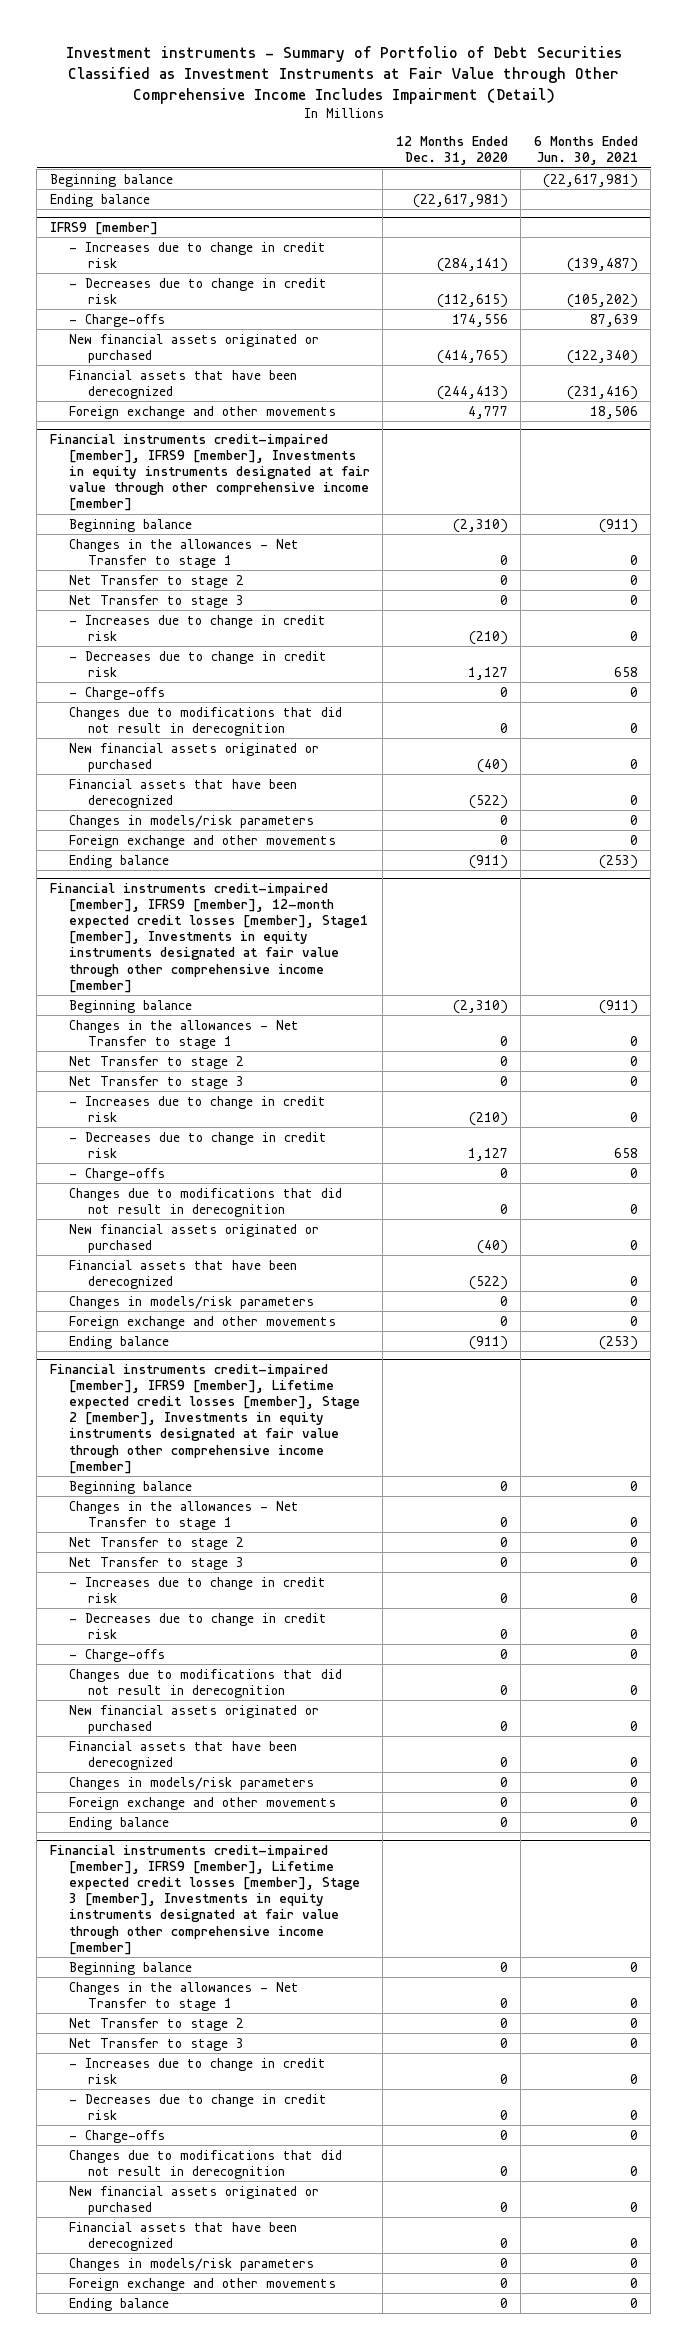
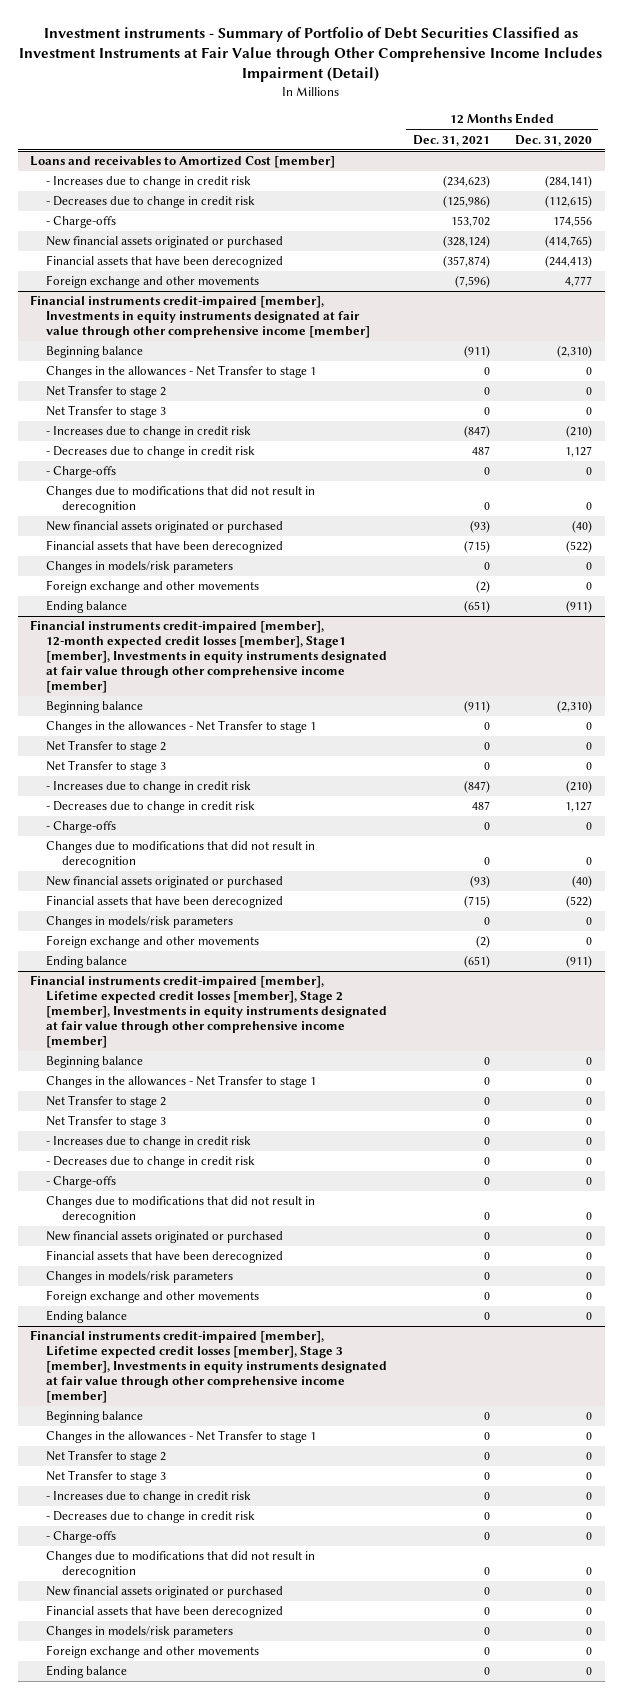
[533,136,638,166] 6 Months Ended Jun. 30, 2021 -> none
none -> [412,134,490,146] Dec. 31, 2021
[49,173,173,187] Beginning balance -> none
[49,193,150,207] Ending balance -> none
[49,221,158,235] IFRS9 [member] -> none
none -> [30,156,336,169] Loans and receivables to Amortized Cost [member]
[49,433,371,512] Financial instruments credit-impaired [member], IFRS9 [member], Investments in equity instruments designated at fair value through other comprehensive income [member] -> [30,295,371,339] Financial instruments credit-impaired [member], Investments in equity instruments designated at fair value through other comprehensive income [member]
[49,882,369,993] Financial instruments credit-impaired [member], IFRS9 [member], 12-month expected credit losses [member], Stage1 [member], Investments in equity instruments designated at fair value through other comprehensive income [member] -> [30,620,388,694] Financial instruments credit-impaired [member], 12-month expected credit losses [member], Stage1 [member], Investments in equity instruments designated at fair value through other comprehensive income [member]
[49,1363,361,1474] Financial instruments credit-impaired [member], IFRS9 [member], Lifetime expected credit losses [member], Stage 2 [member], Investments in equity instruments designated at fair value through other comprehensive income [member] -> [30,975,388,1049] Financial instruments credit-impaired [member], Lifetime expected credit losses [member], Stage 2 [member], Investments in equity instruments designated at fair value through other comprehensive income [member]
[49,1844,361,1955] Financial instruments credit-impaired [member], IFRS9 [member], Lifetime expected credit losses [member], Stage 3 [member], Investments in equity instruments designated at fair value through other comprehensive income [member] -> [30,1330,388,1404] Financial instruments credit-impaired [member], Lifetime expected credit losses [member], Stage 3 [member], Investments in equity instruments designated at fair value through other comprehensive income [member]

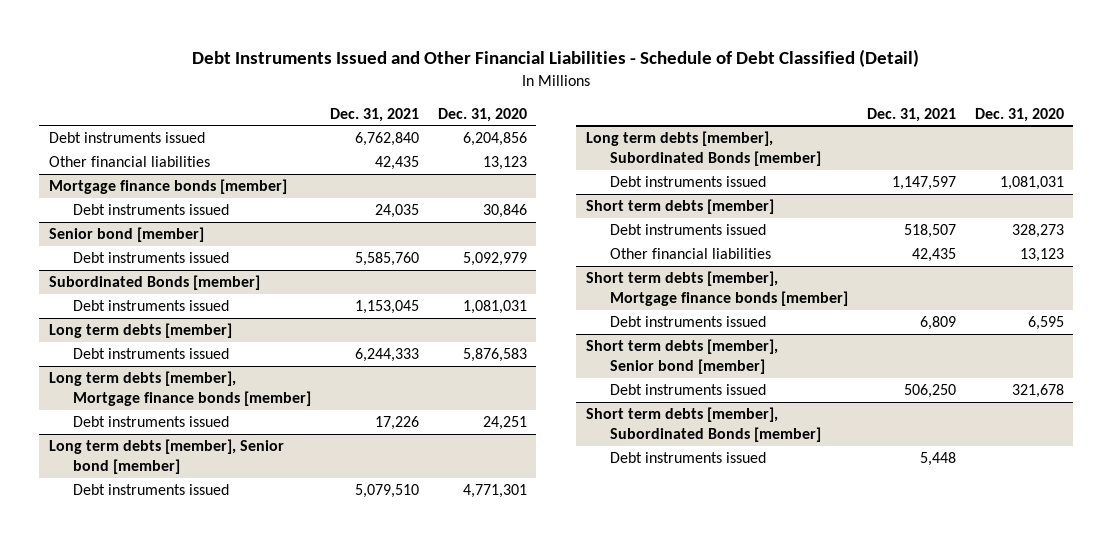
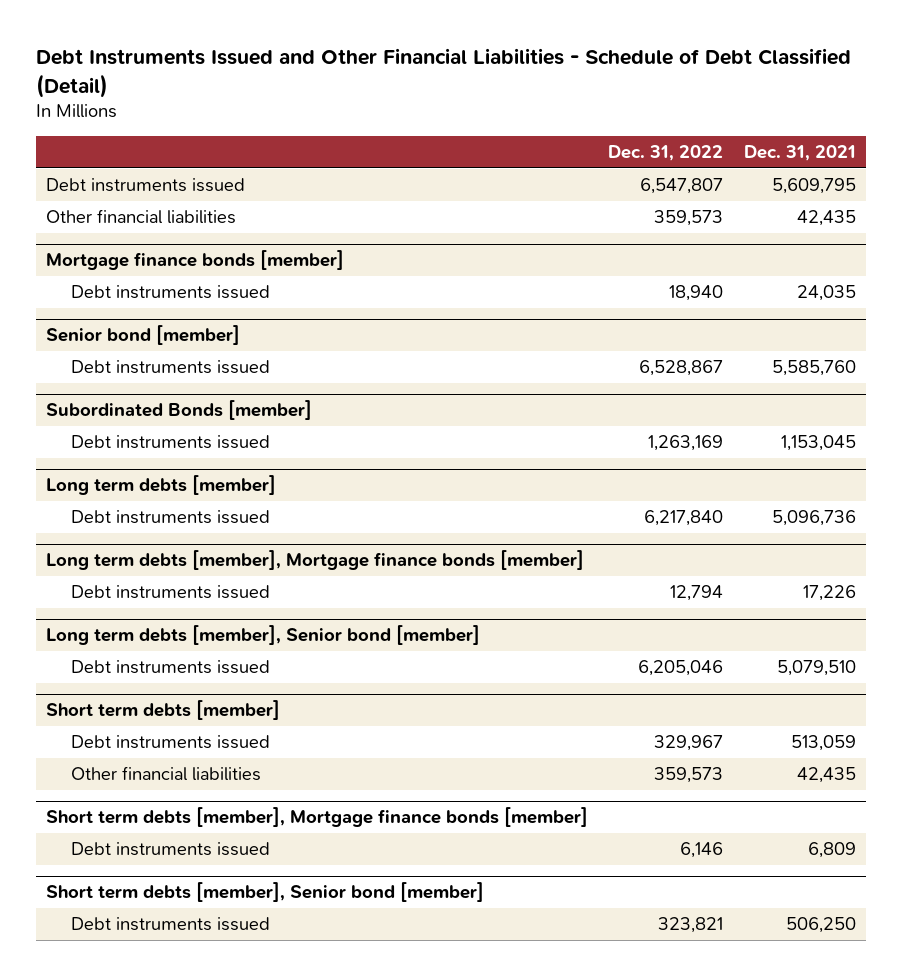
[437,107,527,122] Dec. 31, 2020 -> none
none -> [608,144,724,161] Dec. 31, 2022
[354,132,419,147] 6,762,840 -> [771,178,856,195] 5,609,795
[354,348,419,363] 6,244,333 -> [771,510,856,527] 5,096,736
[585,131,821,166] Long term debts [member], Subordinated Bonds [member] -> none
[609,176,766,188] Debt instruments issued -> none
[903,224,956,239] 518,507 -> [790,735,856,752] 513,059
[585,407,821,442] Short term debts [member], Subordinated Bonds [member] -> none
[609,452,766,464] Debt instruments issued -> none

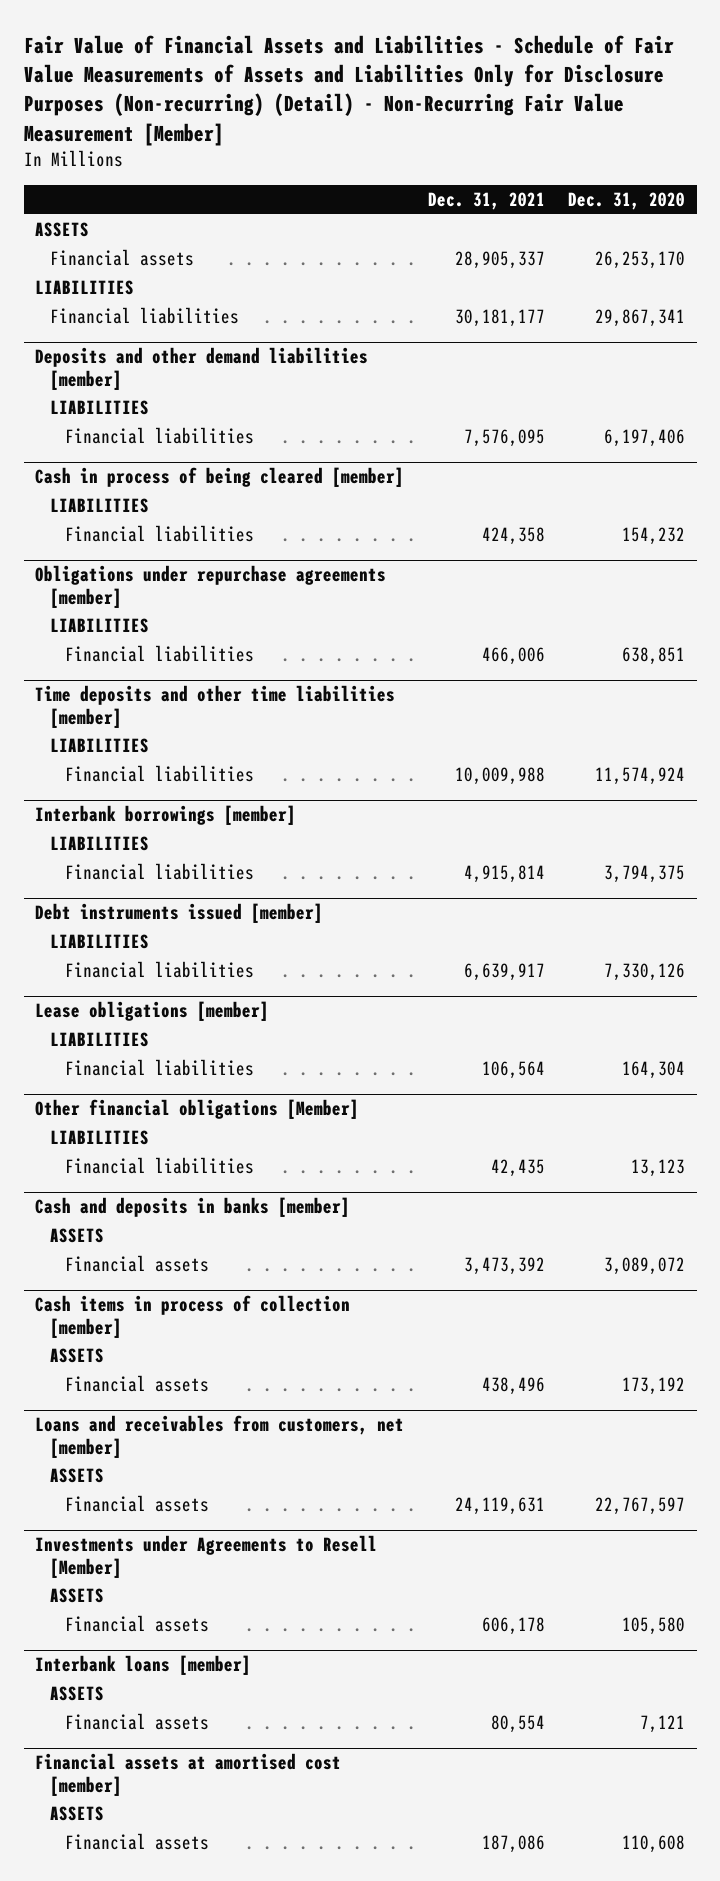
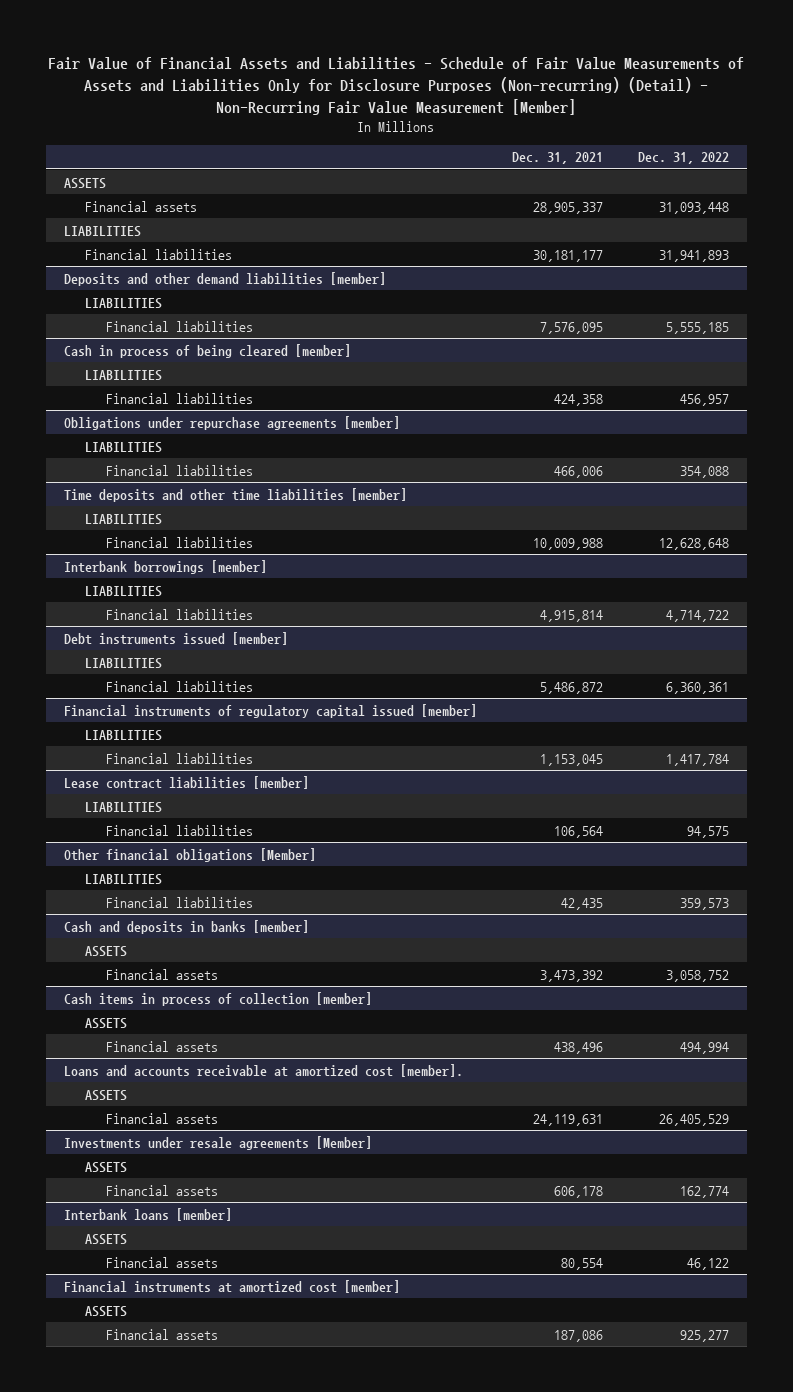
[568,191,686,210] Dec. 31, 2020 -> none
none -> [638,152,730,165] Dec. 31, 2022
[463,962,545,981] 6,639,917 -> [539,681,603,694] 5,486,872
[35,1001,270,1022] Lease obligations [member] -> [63,703,477,718] Financial instruments of regulatory capital issued [member]
none -> [106,752,254,764] Financial liabilities
none -> [63,775,309,789] Lease contract liabilities [member]
none -> [85,801,163,813] LIABILITIES
[35,1415,405,1458] Loans and receivables from customers, net [member] -> [63,1063,463,1077] Loans and accounts receivable at amortized cost [member].
[35,1535,378,1578] Investments under Agreements to Resell [Member] -> [63,1135,372,1150] Investments under resale agreements [Member]
[35,1753,342,1796] Financial assets at amortised cost [member] -> [63,1279,400,1293] Financial instruments at amortized cost [member]

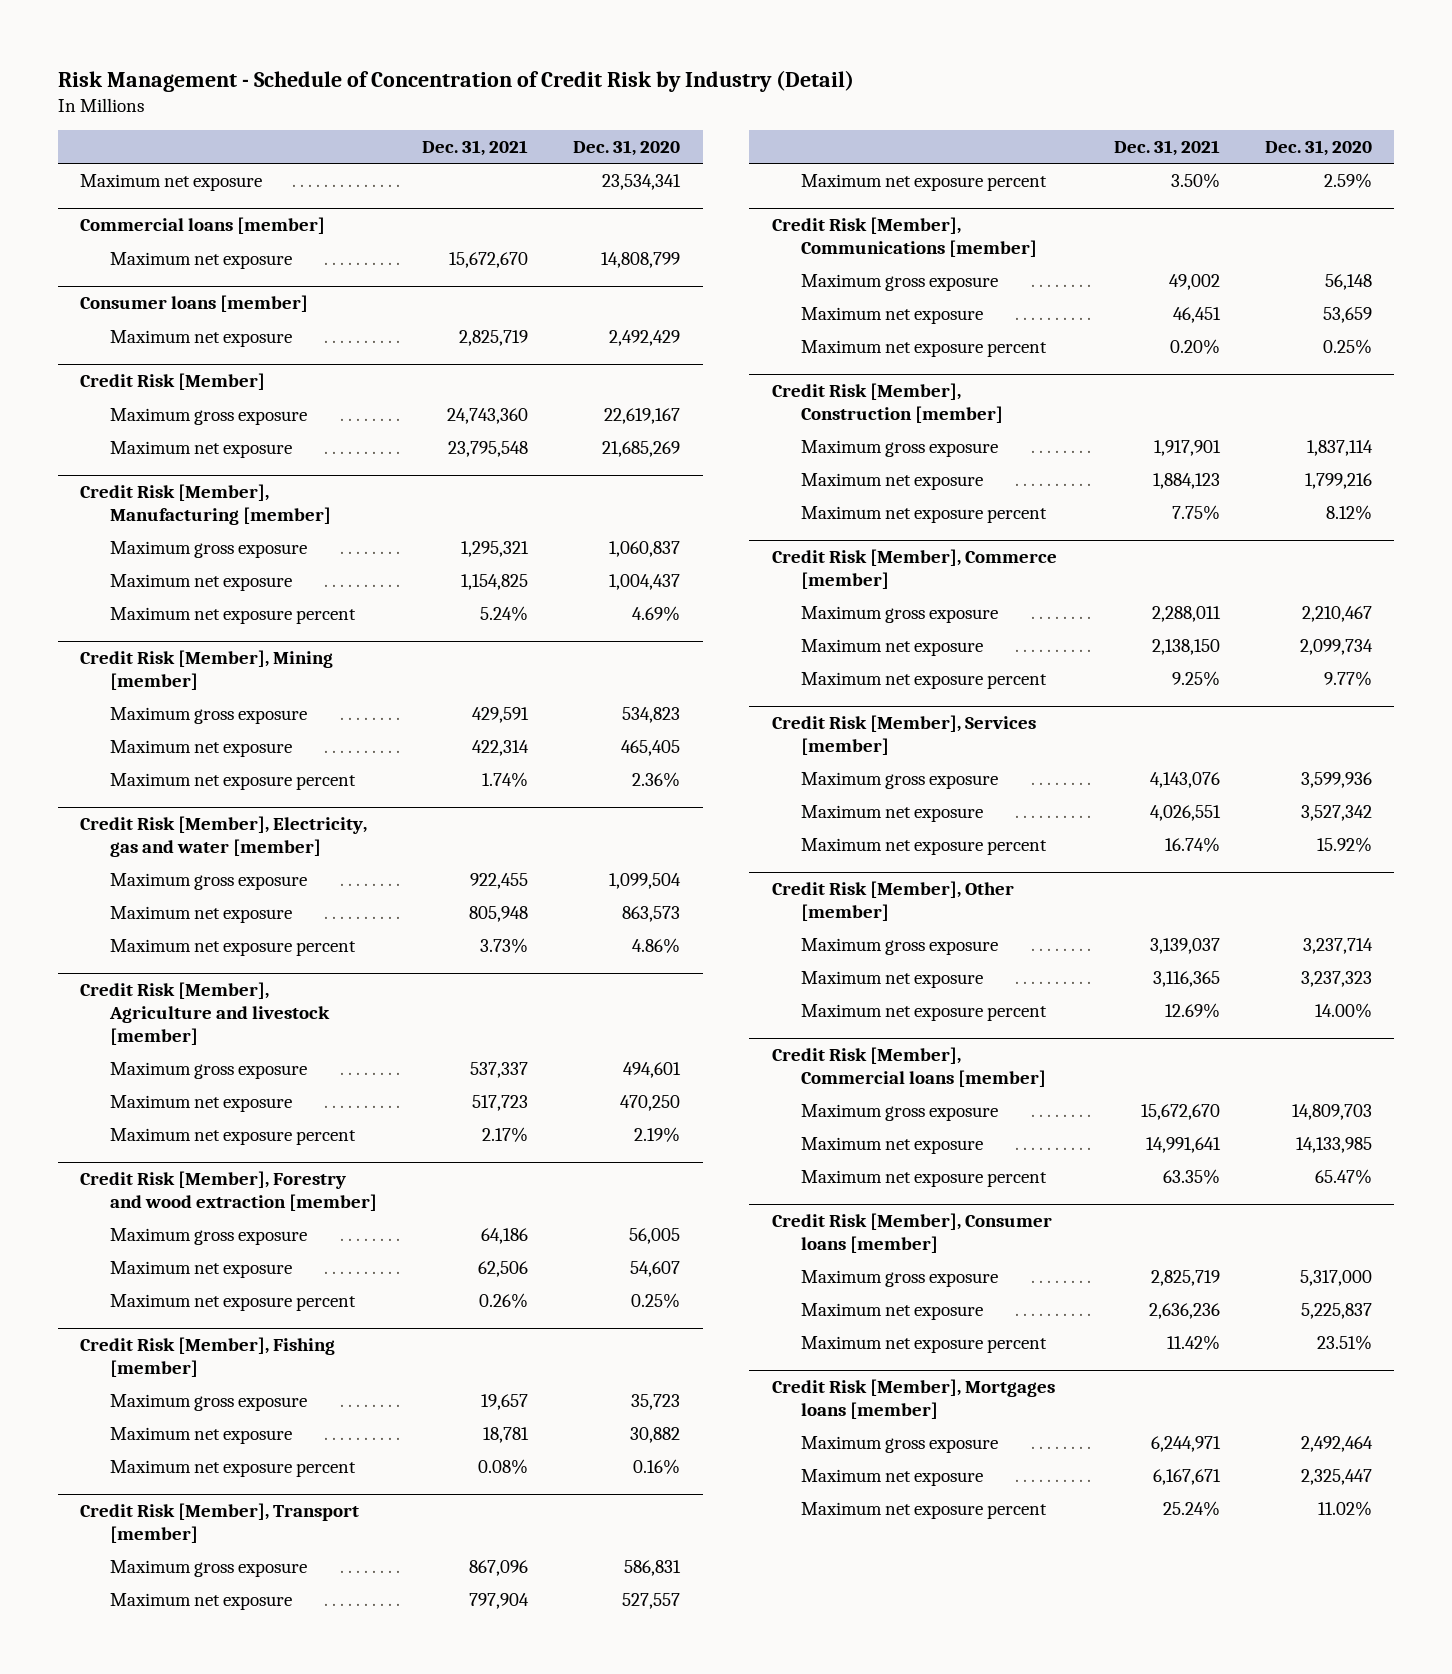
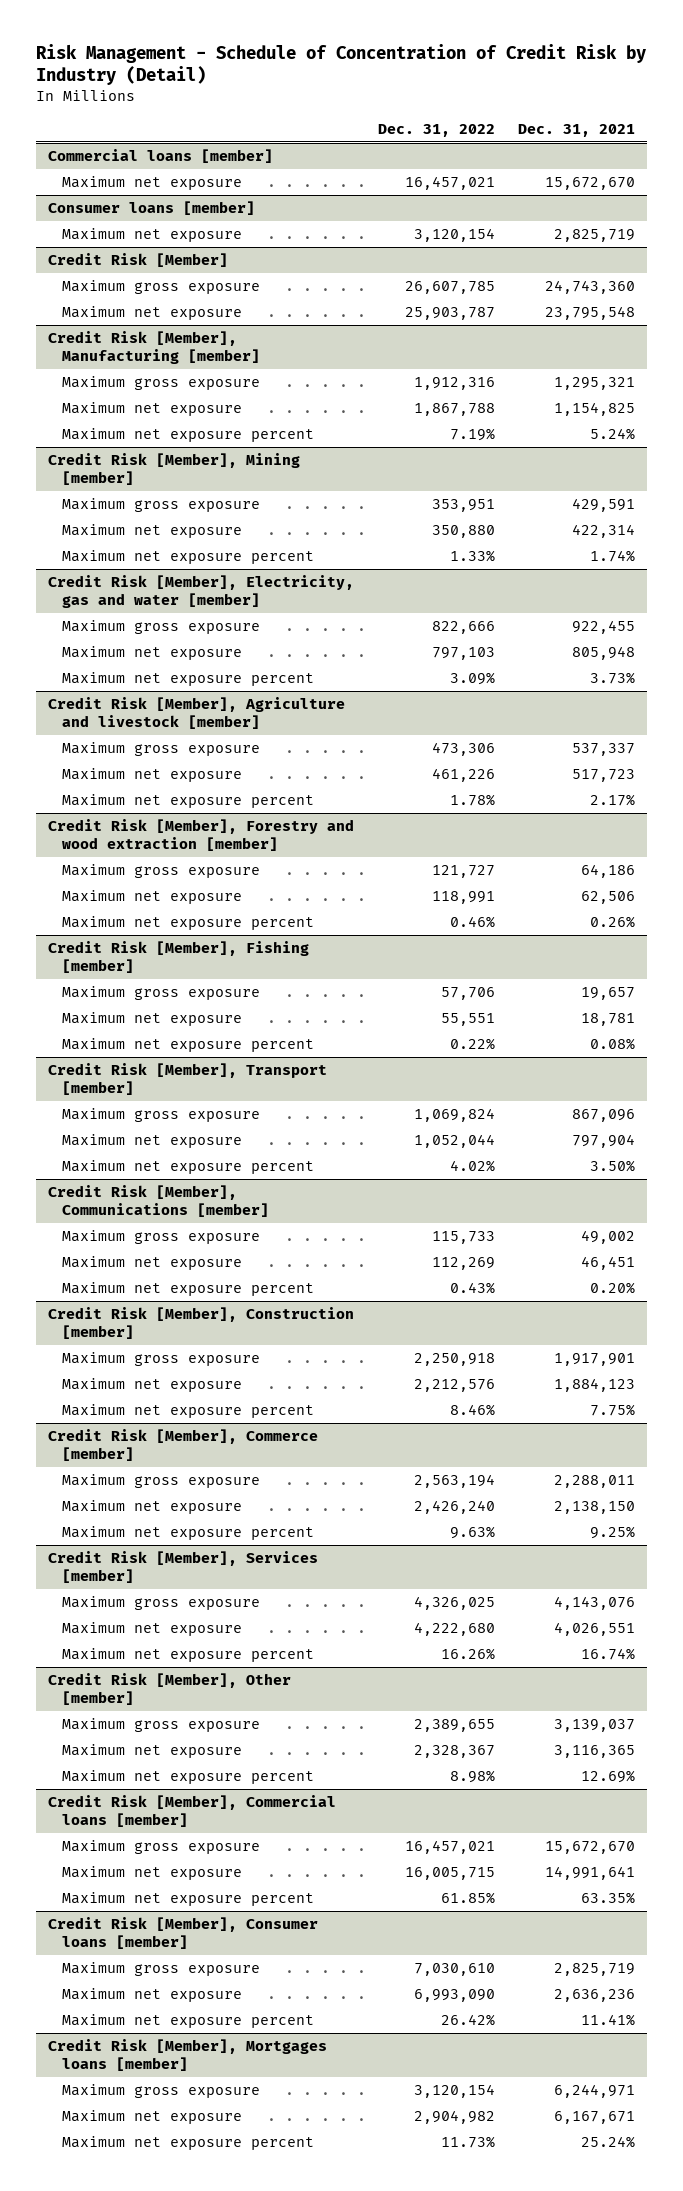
[573,140,681,157] Dec. 31, 2020 -> none
none -> [377,123,495,137] Dec. 31, 2022
[80,173,263,191] Maximum net exposure -> none
[1166,1334,1220,1350] 11.42% -> [581,2014,636,2027] 11.41%

